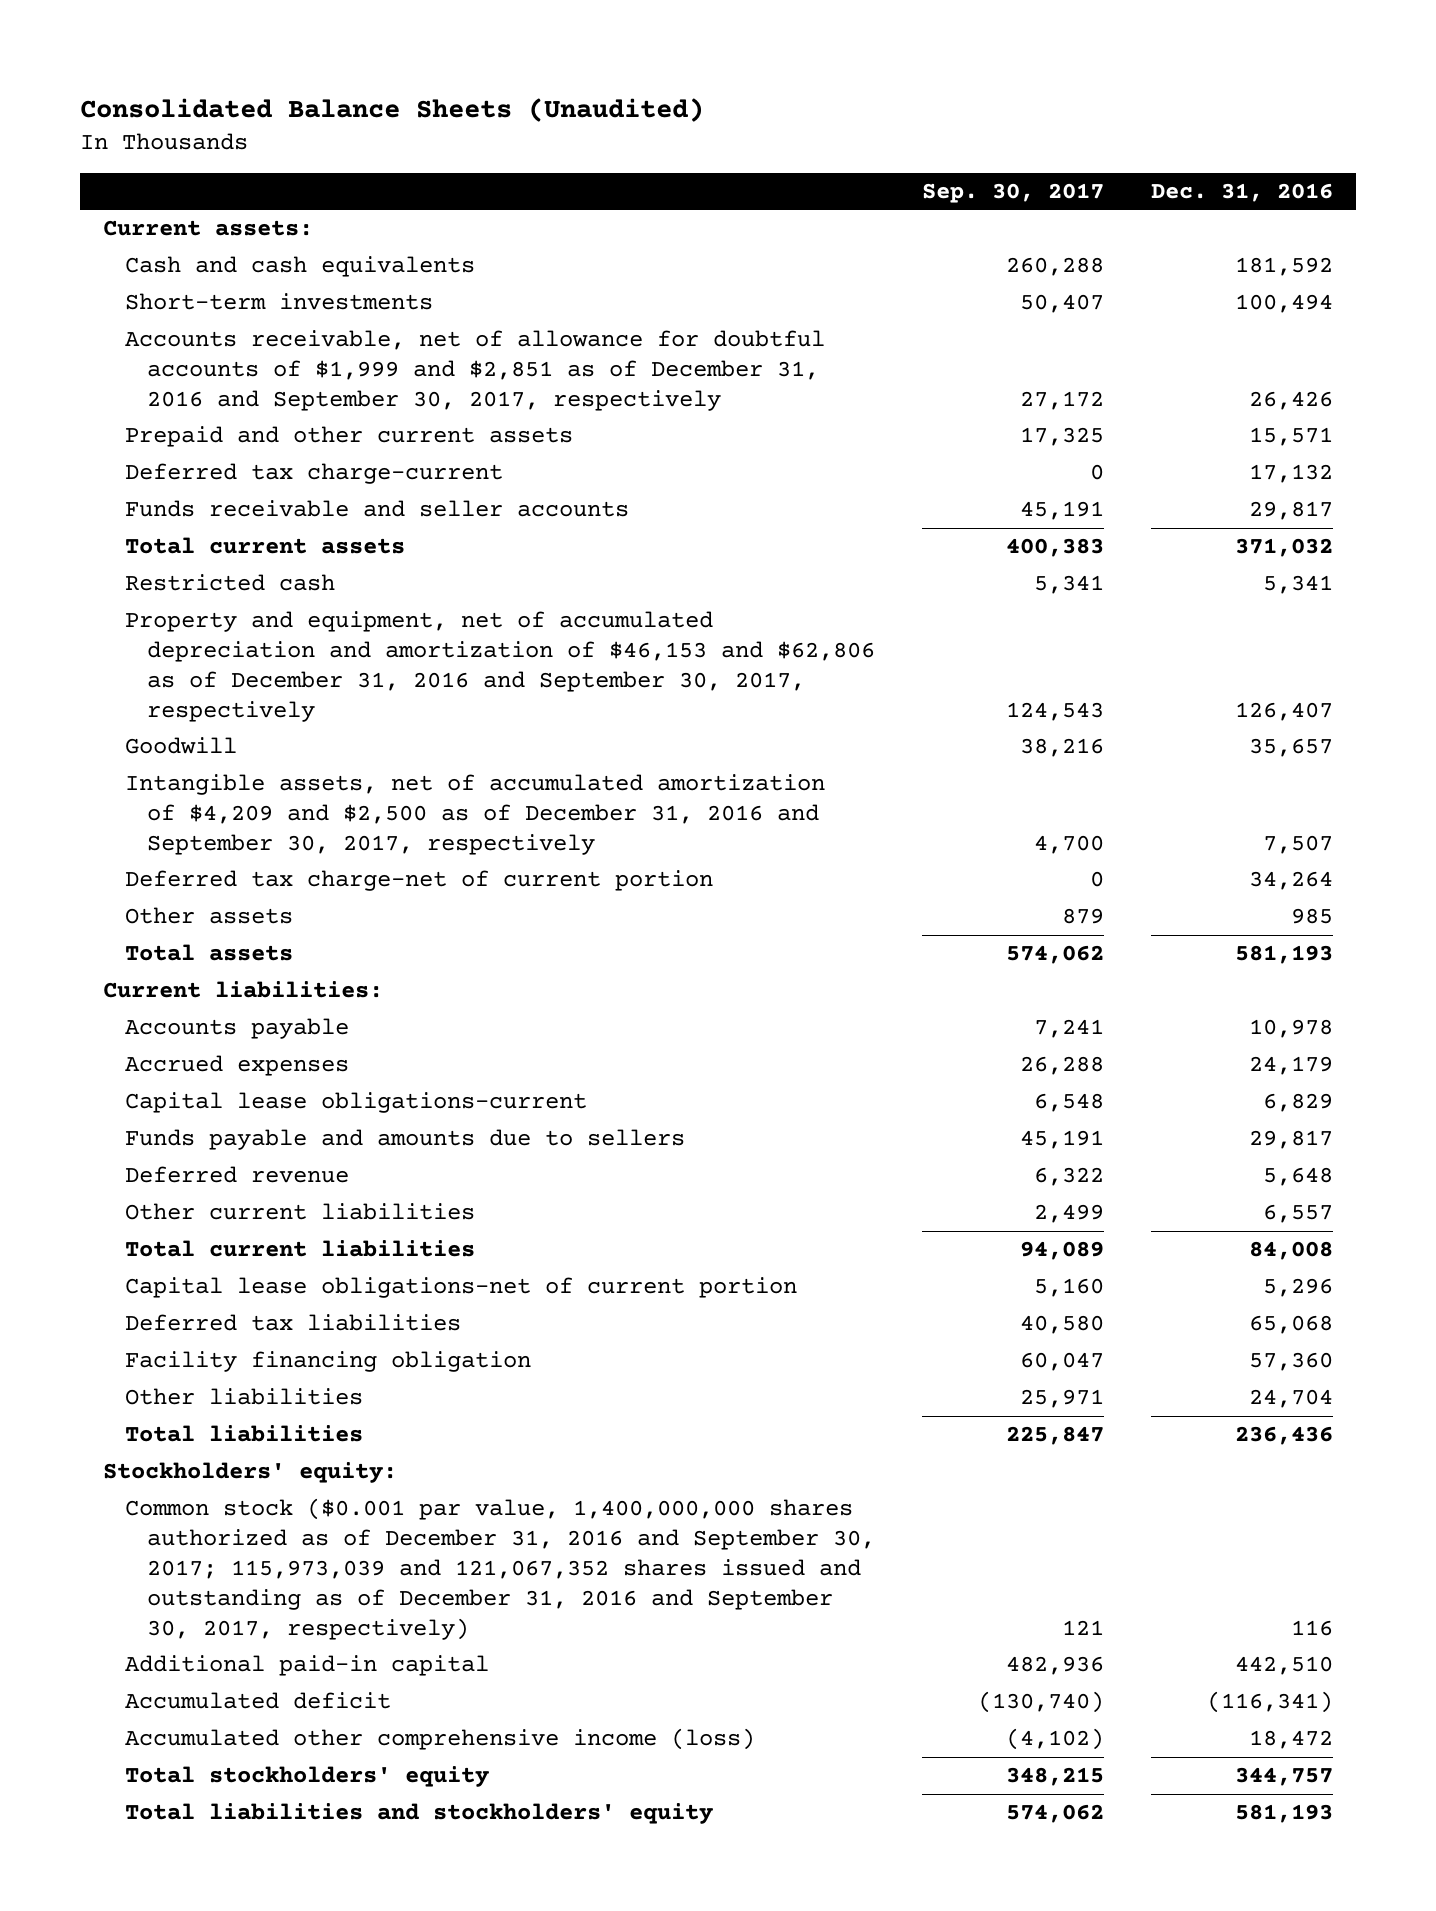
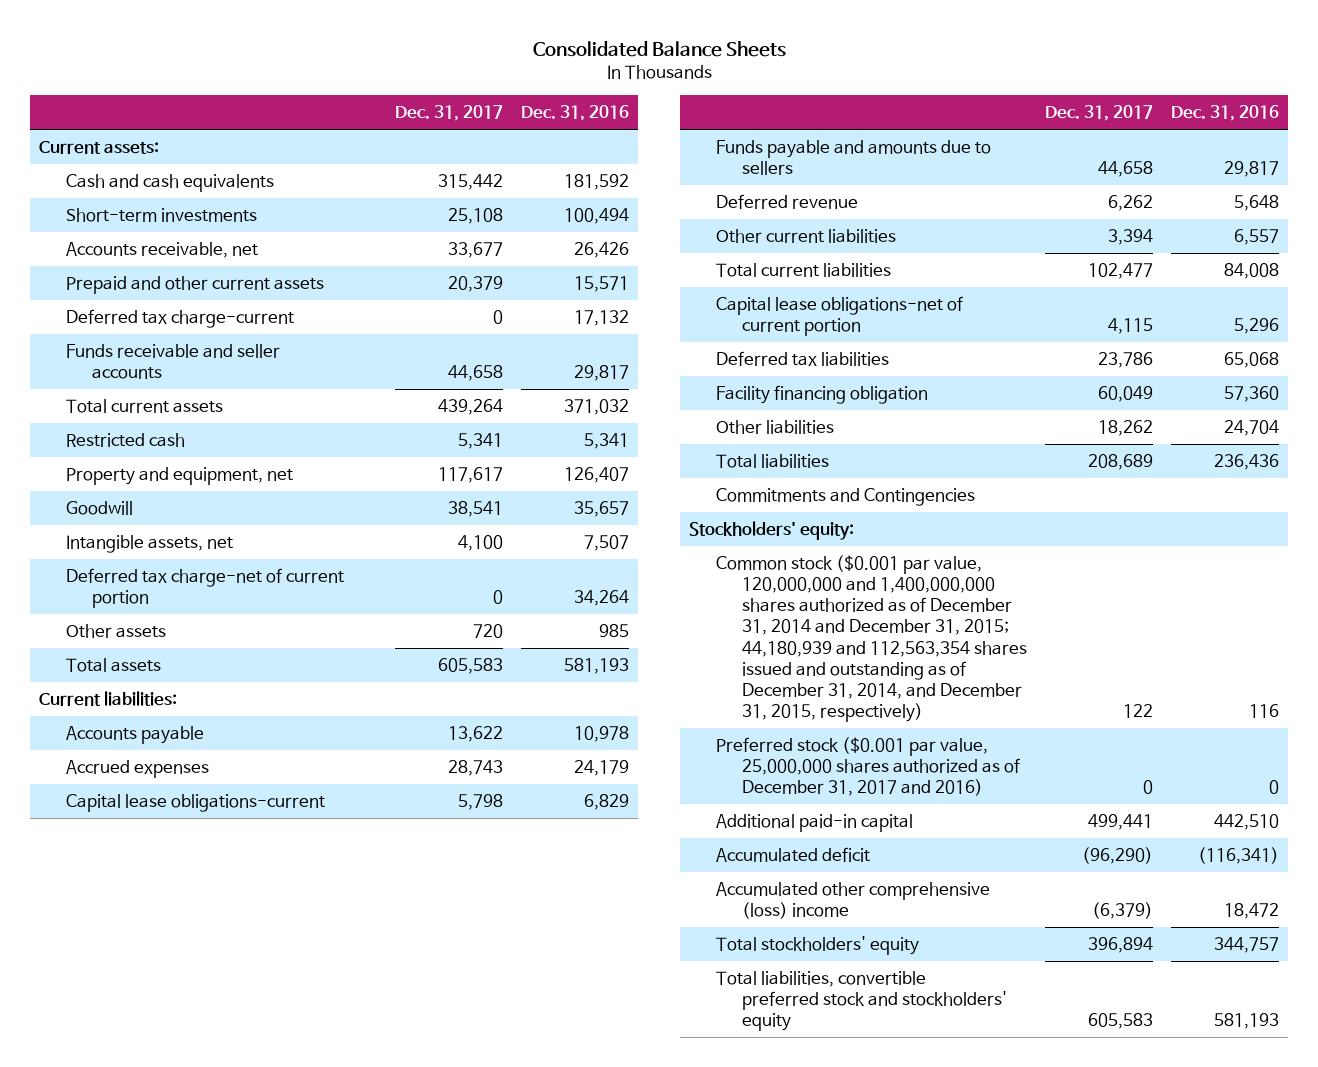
[79,97,704,122] Consolidated Balance Sheets (Unaudited) -> [533,40,787,57] Consolidated Balance Sheets
[922,183,1105,204] Sep. 30, 2017 -> none
none -> [395,105,504,122] Dec. 31, 2017
[125,330,826,412] Accounts receivable, net of allowance for doubtful accounts of $1,999 and $2,851 as of December 31, 2016 and September 30, 2017, respectively -> [65,242,258,259] Accounts receivable, net
[125,611,876,723] Property and equipment, net of accumulated depreciation and amortization of $46,153 and $62,806 as of December 31, 2016 and September 30, 2017, respectively -> [65,467,293,486] Property and equipment, net
[125,774,826,856] Intangible assets, net of accumulated amortization of $4,209 and $2,500 as of December 31, 2016 and September 30, 2017, respectively -> [65,535,233,554] Intangible assets, net
none -> [715,488,975,507] Commitments and Contingencies
[125,1498,876,1640] Common stock ($0.001 par value, 1,400,000,000 shares authorized as of December 31, 2016 and September 30, 2017; 115,973,039 and 121,067,352 shares issued and outstanding as of December 31, 2016 and September 30, 2017, respectively) -> [715,555,1028,722] Common stock ($0.001 par value, 120,000,000 and 1,400,000,000 shares authorized as of December 31, 2014 and December 31, 2015; 44,180,939 and 112,563,354 shares issued and outstanding as of December 31, 2014, and December 31, 2015, respectively)
none -> [715,737,1021,797] Preferred stock ($0.001 par value, 25,000,000 shares authorized as of December 31, 2017 and 2016)
[125,1728,756,1751] Accumulated other comprehensive income (loss) -> [715,882,990,920] Accumulated other comprehensive (loss) income
[125,1803,714,1825] Total liabilities and stockholders' equity -> [715,971,1008,1032] Total liabilities, convertible preferred stock and stockholders' equity

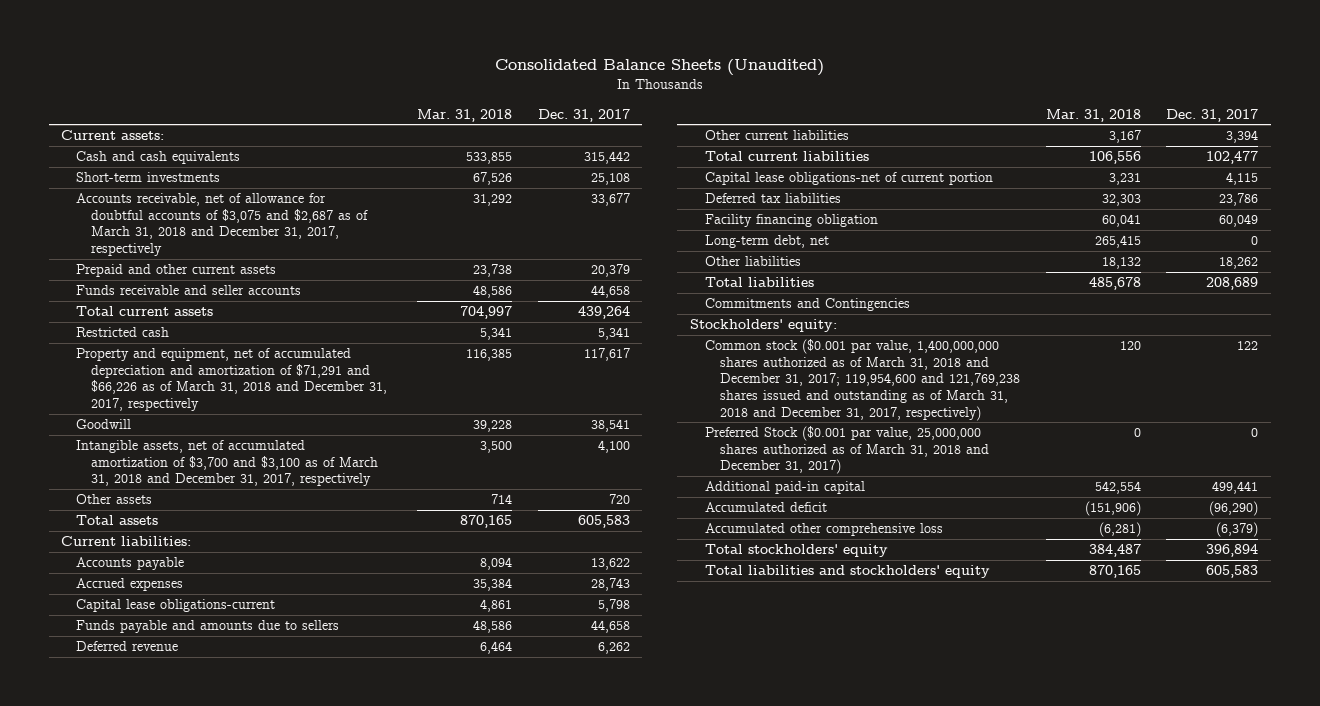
[533,40,787,57] Consolidated Balance Sheets -> [494,59,824,77] Consolidated Balance Sheets (Unaudited)
[521,105,630,122] Dec. 31, 2016 -> none
none -> [416,108,512,122] Mar. 31, 2018
[65,242,258,259] Accounts receivable, net -> [76,193,369,257] Accounts receivable, net of allowance for doubtful accounts of $3,075 and $2,687 as of March 31, 2018 and December 31, 2017, respectively
[65,309,294,329] Deferred tax charge-current -> none
[65,467,293,486] Property and equipment, net -> [76,348,388,412] Property and equipment, net of accumulated depreciation and amortization of $71,291 and $66,226 as of March 31, 2018 and December 31, 2017, respectively
[65,568,344,609] Deferred tax charge-net of current portion -> none
[65,535,233,554] Intangible assets, net -> [76,440,379,487] Intangible assets, net of accumulated amortization of $3,700 and $3,100 as of March 31, 2018 and December 31, 2017, respectively
none -> [705,235,830,249] Long-term debt, net
[715,555,1028,722] Common stock ($0.001 par value, 120,000,000 and 1,400,000,000 shares authorized as of December 31, 2014 and December 31, 2015; 44,180,939 and 112,563,354 shares issued and outstanding as of December 31, 2014, and December 31, 2015, respectively) -> [705,339,1021,421] Common stock ($0.001 par value, 1,400,000,000 shares authorized as of March 31, 2018 and December 31, 2017; 119,954,600 and 121,769,238 shares issued and outstanding as of March 31, 2018 and December 31, 2017, respectively)
[715,737,1021,797] Preferred stock ($0.001 par value, 25,000,000 shares authorized as of December 31, 2017 and 2016) -> [705,426,990,475] Preferred Stock ($0.001 par value, 25,000,000 shares authorized as of March 31, 2018 and December 31, 2017)
[715,882,990,920] Accumulated other comprehensive (loss) income -> [705,523,944,537] Accumulated other comprehensive loss
[715,971,1008,1032] Total liabilities, convertible preferred stock and stockholders' equity -> [705,565,991,579] Total liabilities and stockholders' equity

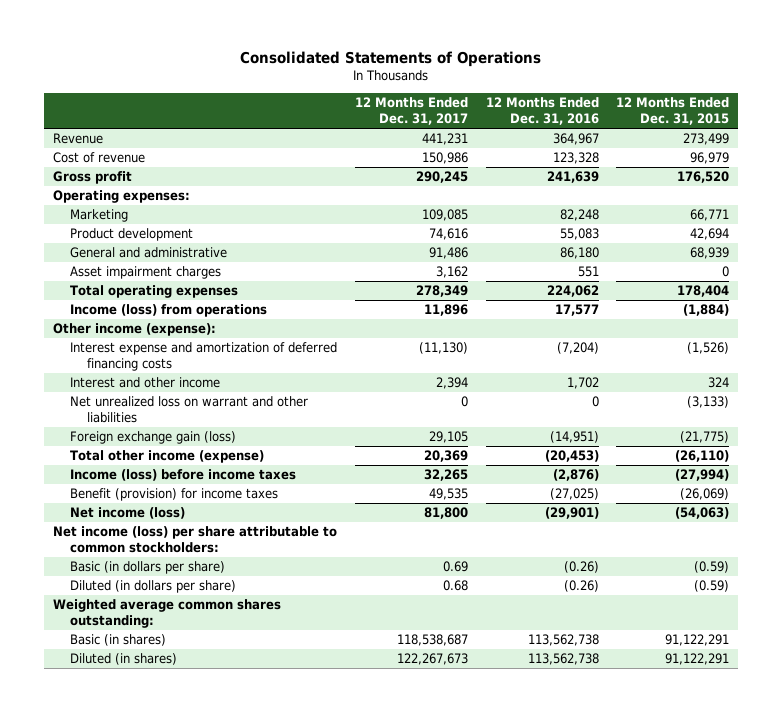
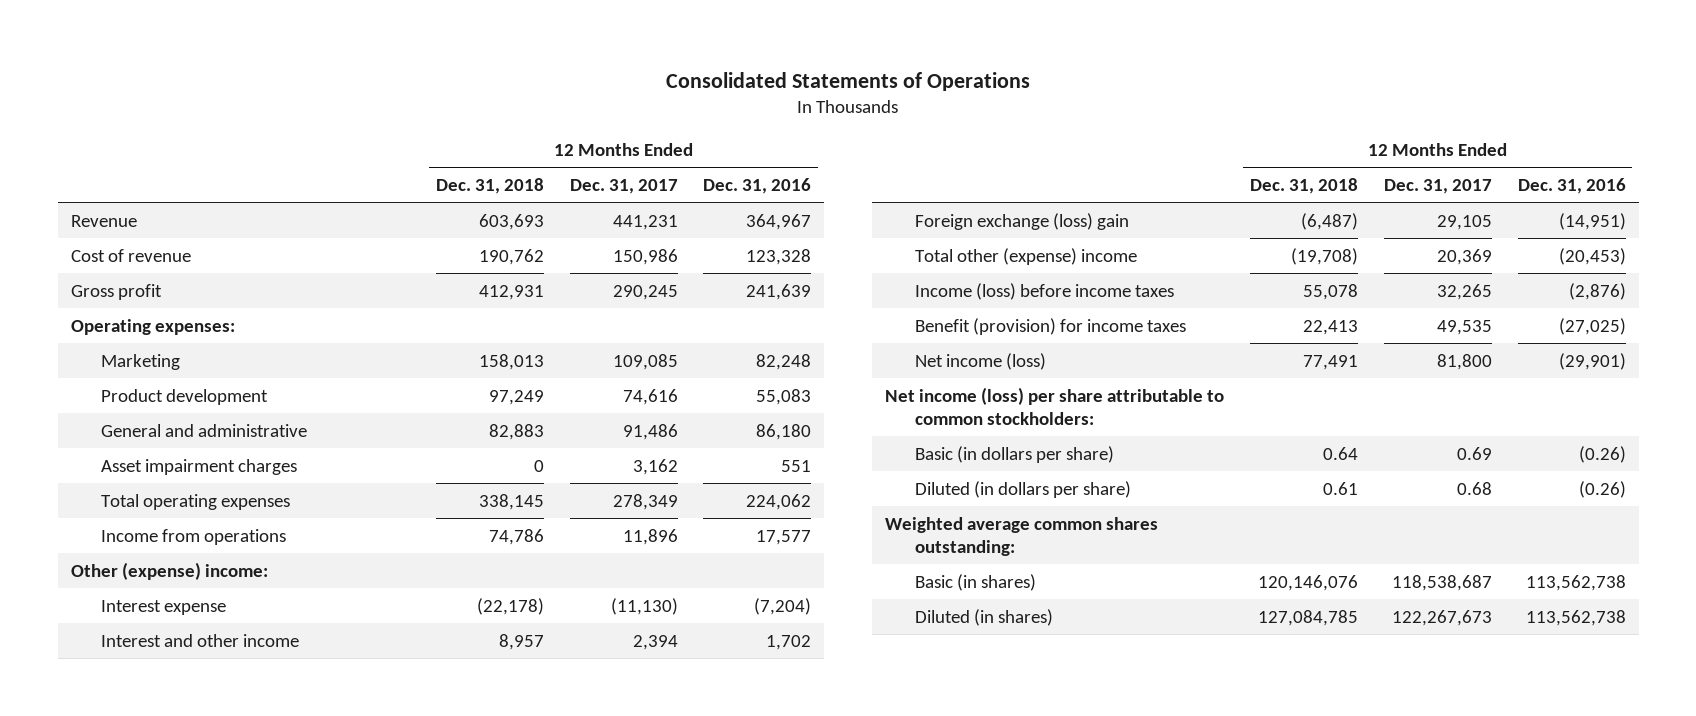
[616,97,730,126] 12 Months Ended Dec. 31, 2015 -> none
none -> [435,177,544,194] Dec. 31, 2018
[69,304,267,318] Income (loss) from operations -> [101,528,287,545] Income from operations
[52,323,216,337] Other income (expense): -> [70,561,268,580] Other (expense) income:
[69,342,337,372] Interest expense and amortization of deferred financing costs -> [101,599,227,615] Interest expense
[69,396,308,424] Net unrealized loss on warrant and other liabilities -> none
[69,431,236,445] Foreign exchange gain (loss) -> [915,212,1130,230] Foreign exchange (loss) gain
[69,450,264,464] Total other income (expense) -> [915,247,1138,265] Total other (expense) income

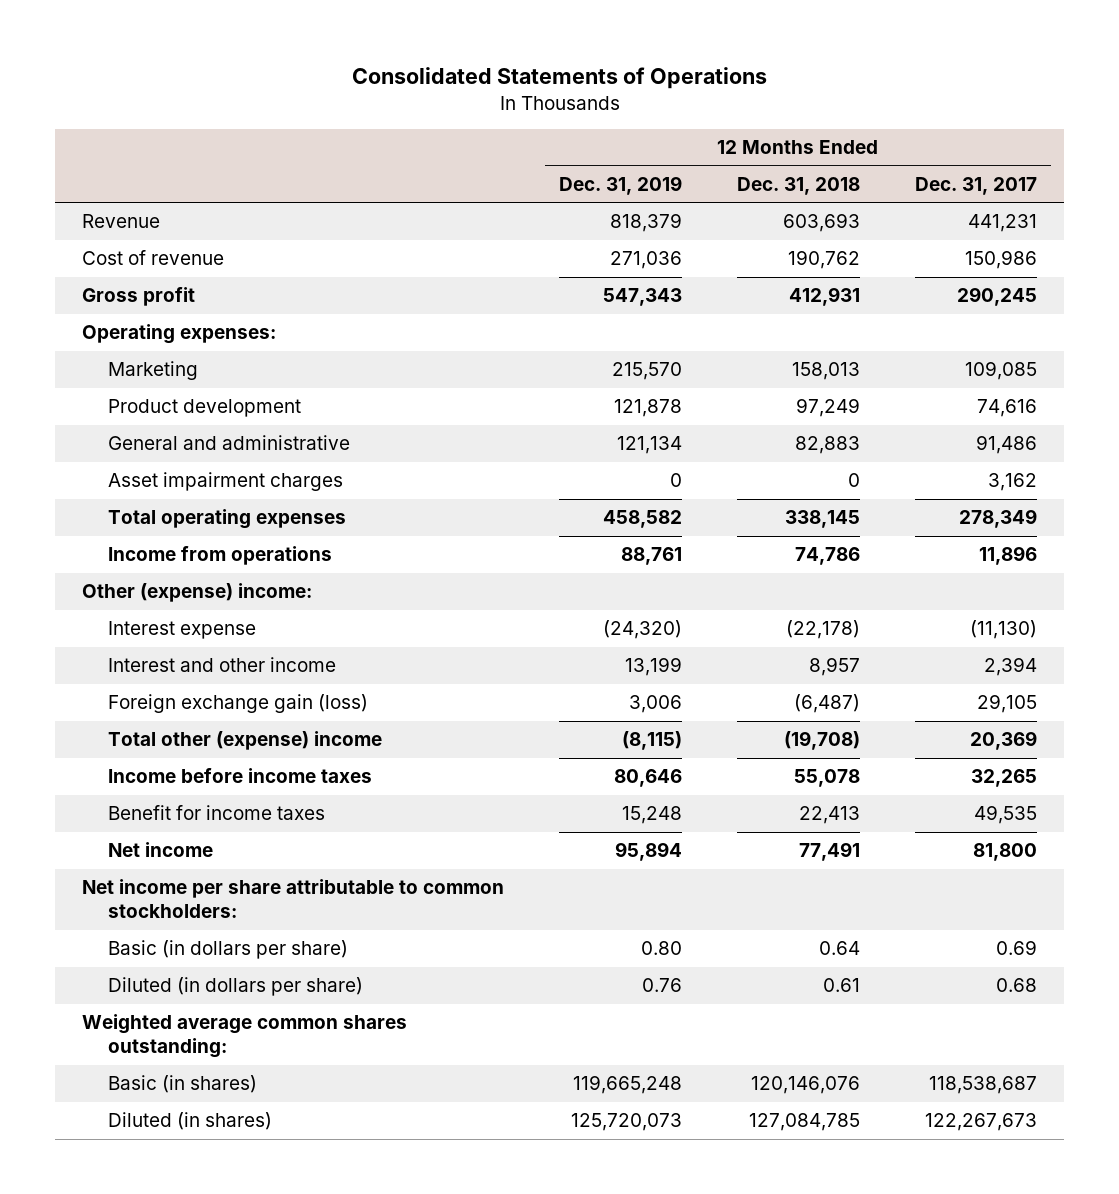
[703,177,812,194] Dec. 31, 2016 -> none
none -> [559,175,683,195] Dec. 31, 2019
[915,212,1130,230] Foreign exchange (loss) gain -> [108,694,369,714] Foreign exchange gain (loss)
[915,282,1175,300] Income (loss) before income taxes -> [108,768,373,784] Income before income taxes
[915,317,1187,335] Benefit (provision) for income taxes -> [108,805,326,821] Benefit for income taxes
[915,352,1047,370] Net income (loss) -> [108,842,214,858] Net income
[885,386,1225,426] Net income (loss) per share attributable to common stockholders: -> [82,879,505,919] Net income per share attributable to common stockholders:

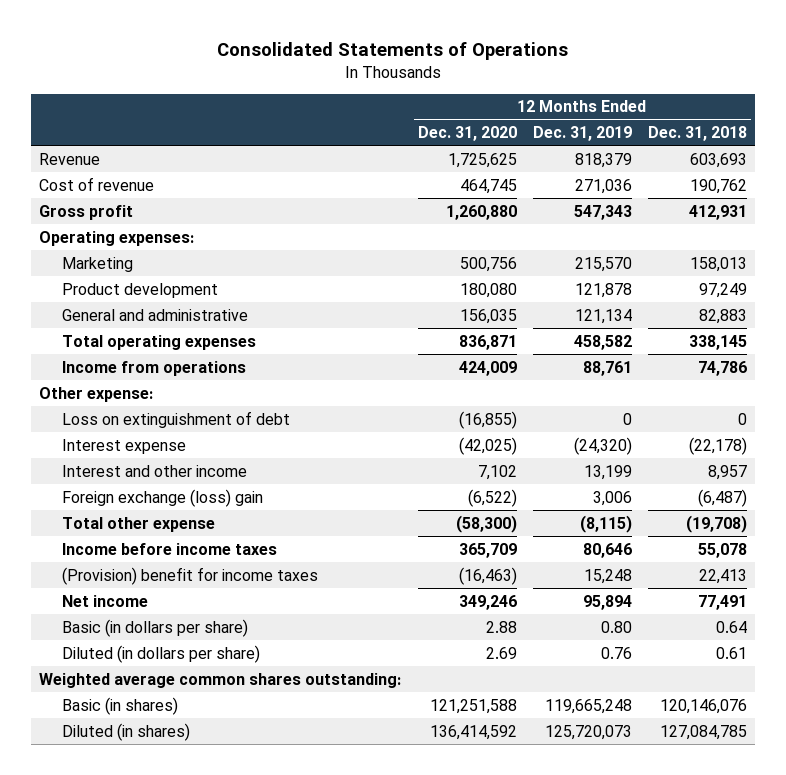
[914,176,1037,195] Dec. 31, 2017 -> none
none -> [417,125,517,141] Dec. 31, 2020
[108,472,344,492] Asset impairment charges -> none
[82,583,313,603] Other (expense) income: -> [39,386,154,402] Other expense:
none -> [62,410,291,428] Loss on extinguishment of debt
[108,694,369,714] Foreign exchange gain (loss) -> [62,488,264,507] Foreign exchange (loss) gain
[108,731,383,751] Total other (expense) income -> [62,516,216,532] Total other expense
[108,805,326,821] Benefit for income taxes -> [62,566,319,585] (Provision) benefit for income taxes
[82,879,505,919] Net income per share attributable to common stockholders: -> none

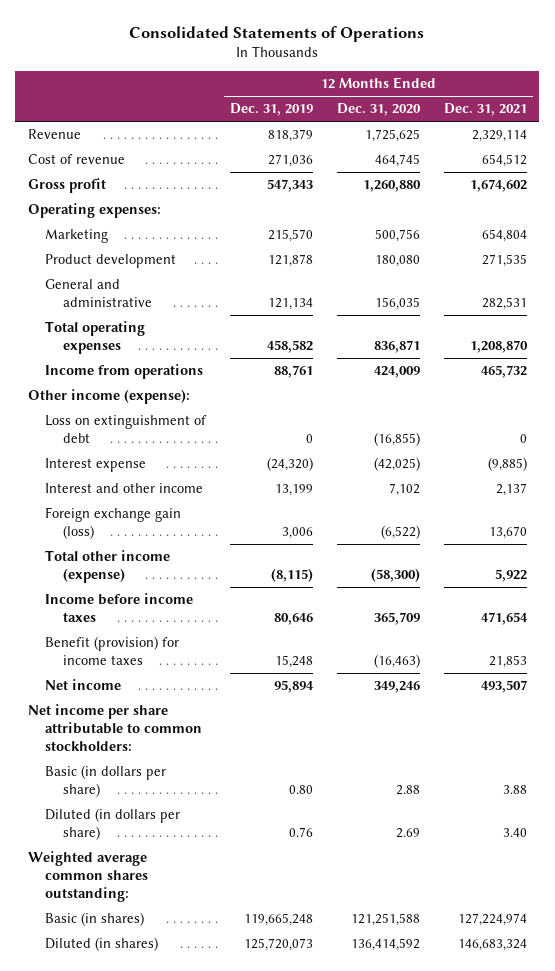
[648,125,748,141] Dec. 31, 2018 -> none
none -> [444,103,528,117] Dec. 31, 2021
[39,386,154,402] Other expense: -> [27,389,190,405] Other income (expense):
[62,488,264,507] Foreign exchange (loss) gain -> [45,507,182,540] Foreign exchange gain (loss)
[62,516,216,532] Total other expense -> [45,550,171,584] Total other income (expense)
[62,566,319,585] (Provision) benefit for income taxes -> [45,636,180,666] Benefit (provision) for income taxes
none -> [27,704,203,751] Net income per share attributable to common stockholders:

